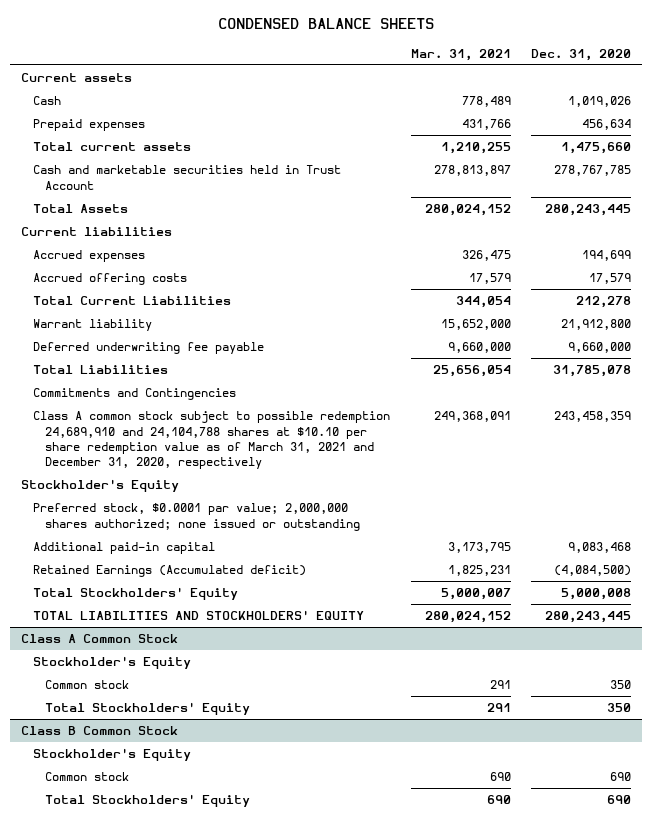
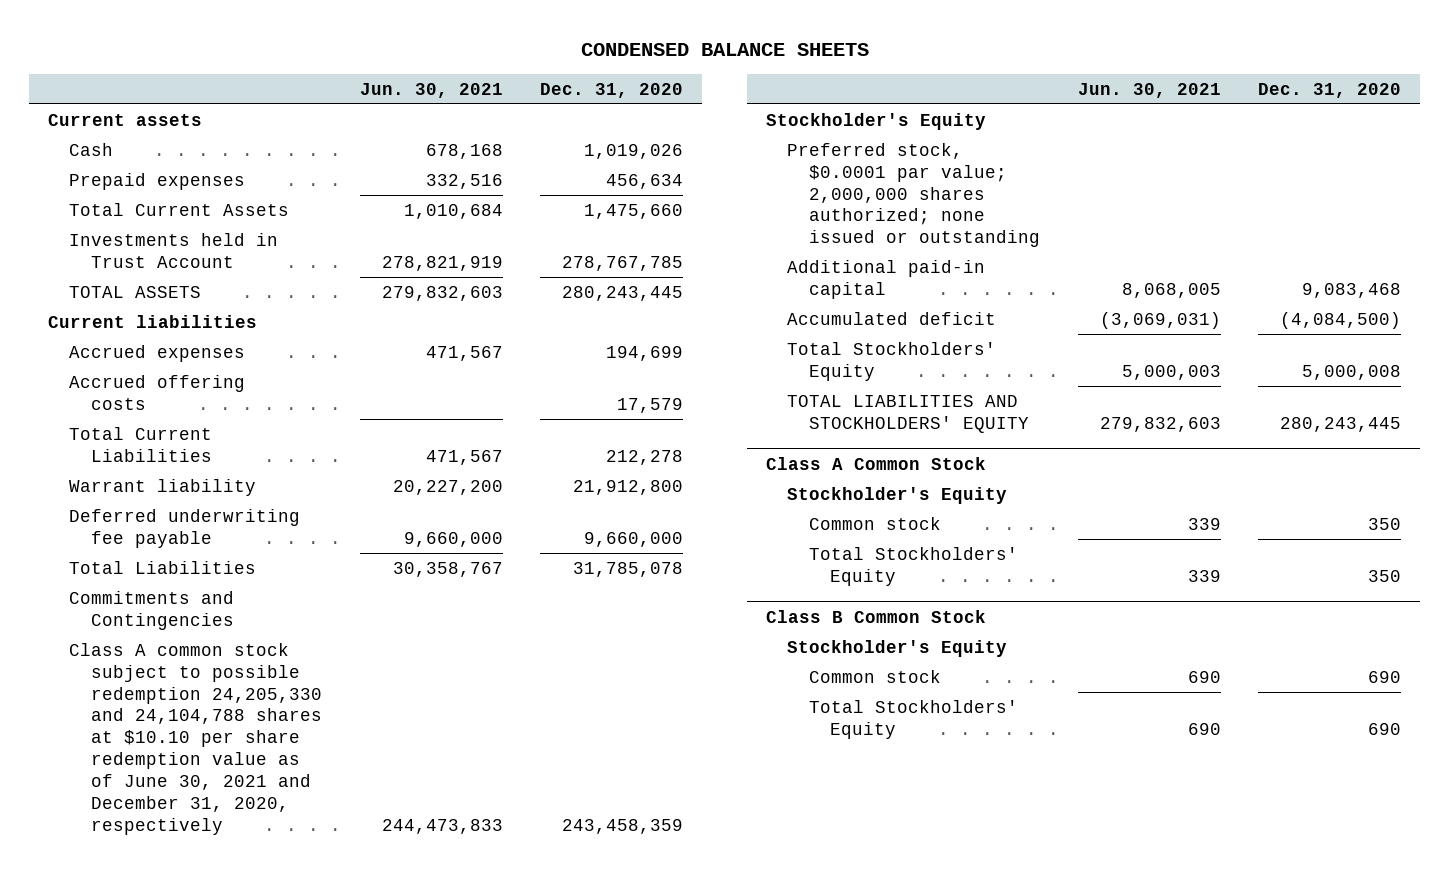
[410,48,511,61] Mar. 31, 2021 -> none
none -> [359,82,503,98] Jun. 30, 2021
[32,142,191,152] Total current assets -> [69,202,290,216] Total Current Assets
[32,165,341,190] Cash and marketable securities held in Trust Account -> [69,232,279,268] Investments held in Trust Account
[32,204,128,214] Total Assets -> [69,285,202,298] TOTAL ASSETS
[32,411,390,470] Class A common stock subject to possible redemption 24,689,910 and 24,104,788 shares at $10.10 per share redemption value as of March 31, 2021 and December 31, 2020, respectively -> [69,642,322,835] Class A common stock subject to possible redemption 24,205,330 and 24,104,788 shares at $10.10 per share redemption value as of June 30, 2021 and December 31, 2020, respectively
[32,565,306,578] Retained Earnings (Accumulated deficit) -> [787,311,997,325] Accumulated deficit

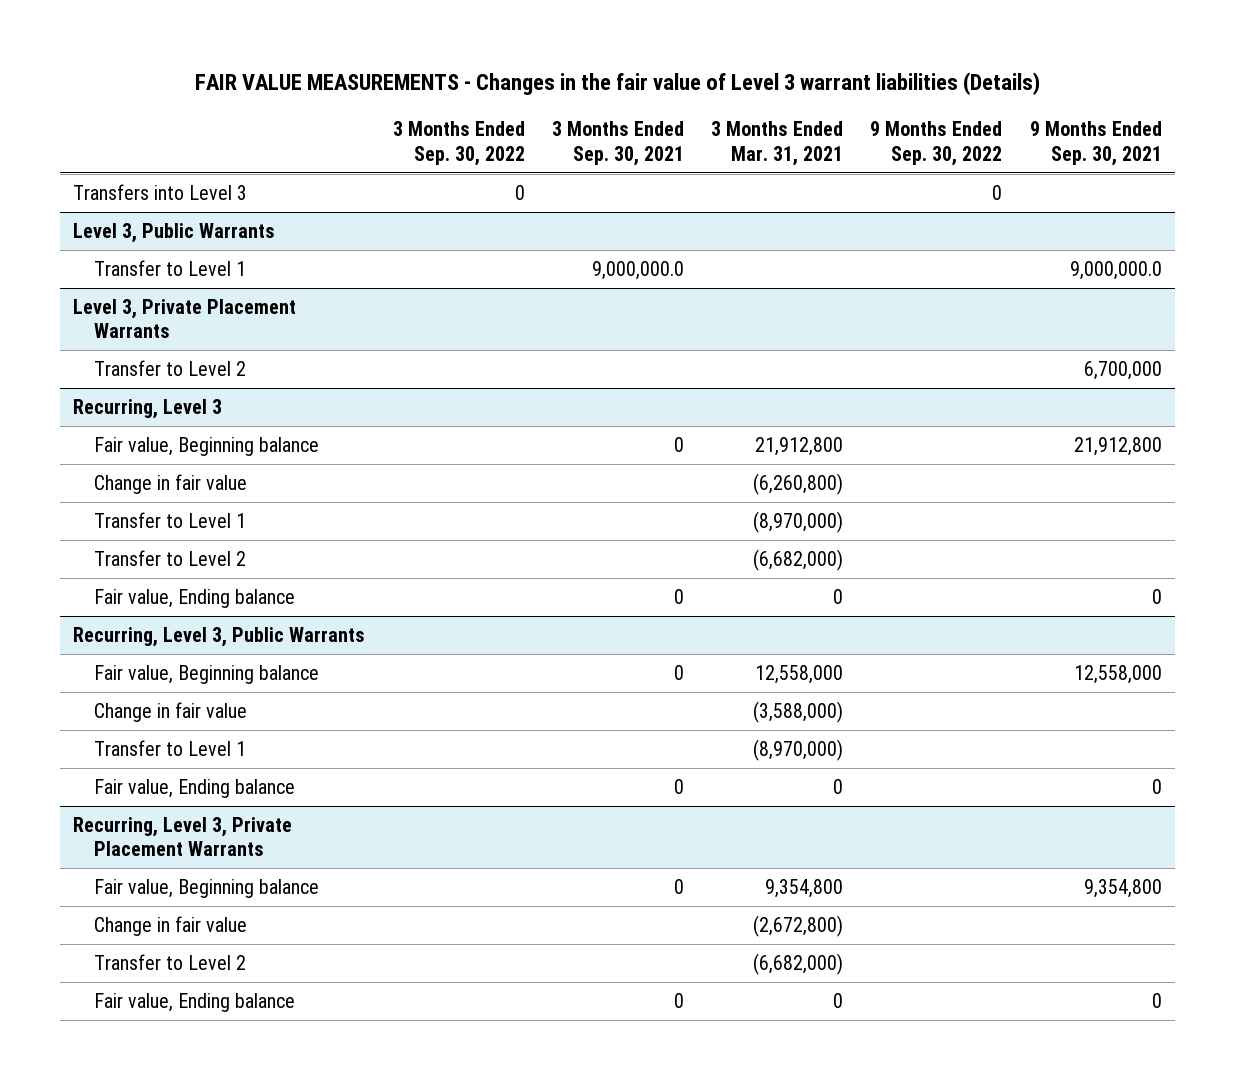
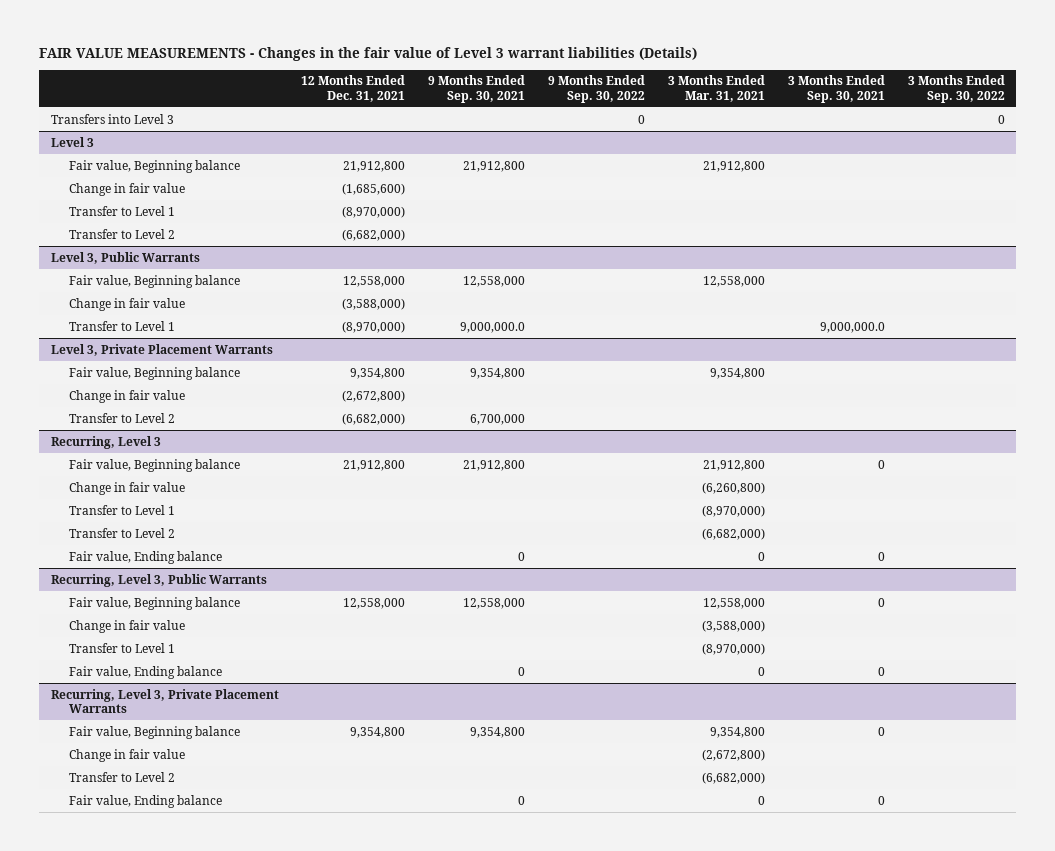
none -> [301,75,406,102] 12 Months Ended Dec. 31, 2021
none -> [50,136,94,147] Level 3
none -> [68,159,240,173] Fair value, Beginning balance
none -> [68,182,185,196] Change in fair value
none -> [68,205,175,216] Transfer to Level 1
none -> [68,228,175,239] Transfer to Level 2
none -> [68,274,240,288] Fair value, Beginning balance
none -> [68,297,185,311] Change in fair value
none -> [68,366,240,380] Fair value, Beginning balance
none -> [68,389,185,403] Change in fair value

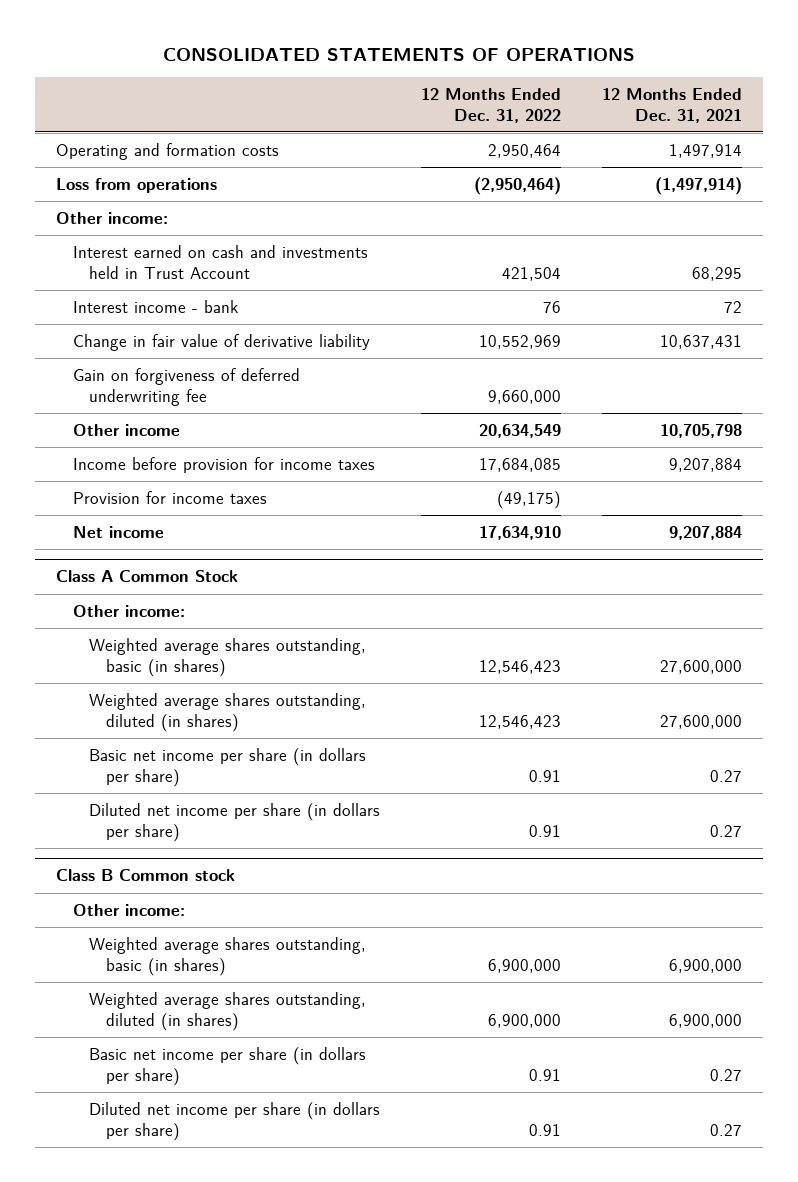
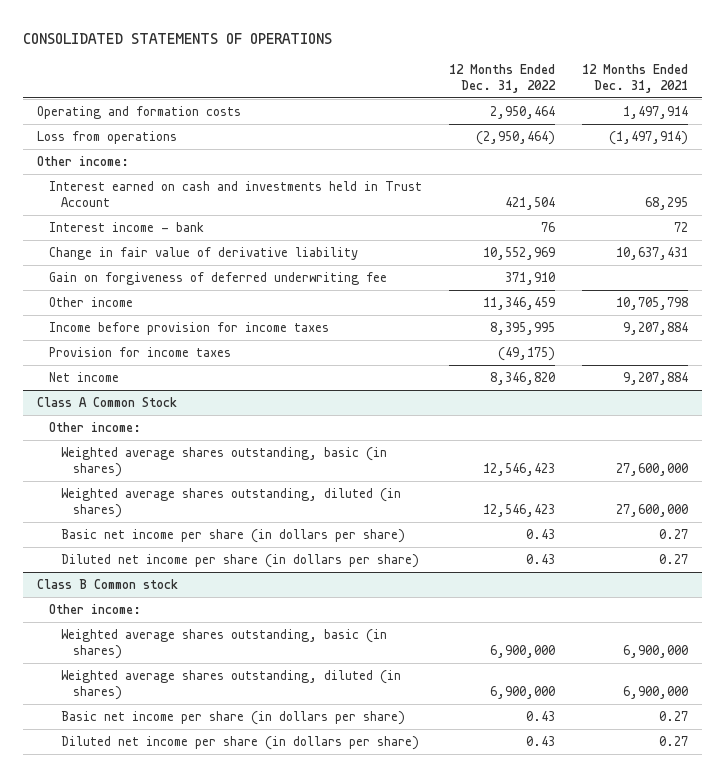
[488,389,562,404] 9,660,000 -> [505,272,556,286] 371,910
[479,423,562,438] 20,634,549 -> [483,297,556,311] 11,346,459
[479,457,562,472] 17,684,085 -> [490,322,556,336] 8,395,995
[479,525,562,540] 17,634,910 -> [490,372,556,386] 8,346,820
[529,769,562,782] 0.91 -> [526,529,556,540] 0.43
[529,824,562,837] 0.91 -> [526,554,556,565] 0.43
[529,1068,562,1081] 0.91 -> [526,711,556,722] 0.43
[529,1123,562,1136] 0.91 -> [526,736,556,747] 0.43

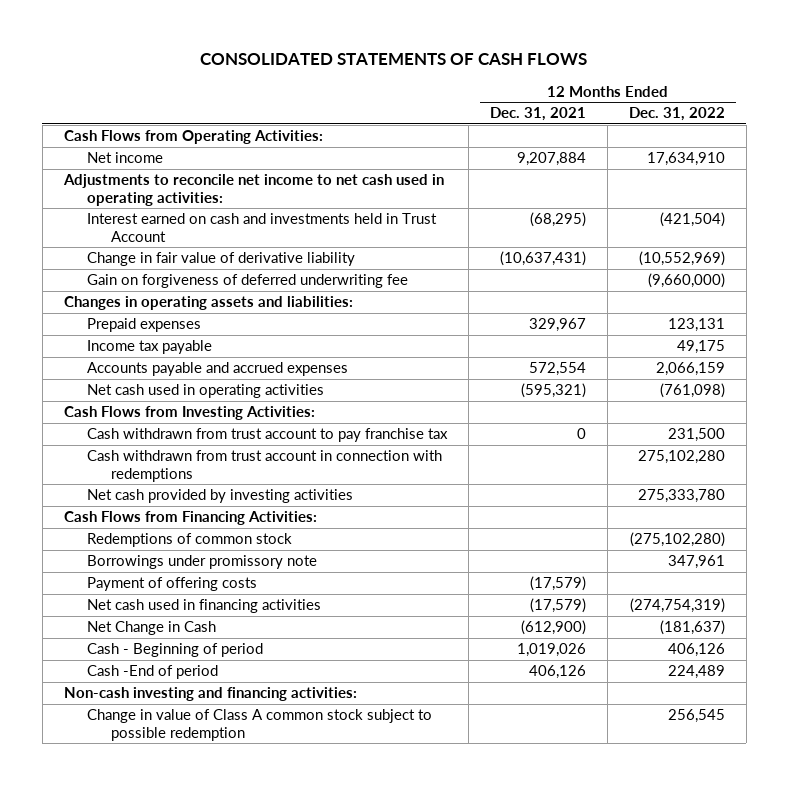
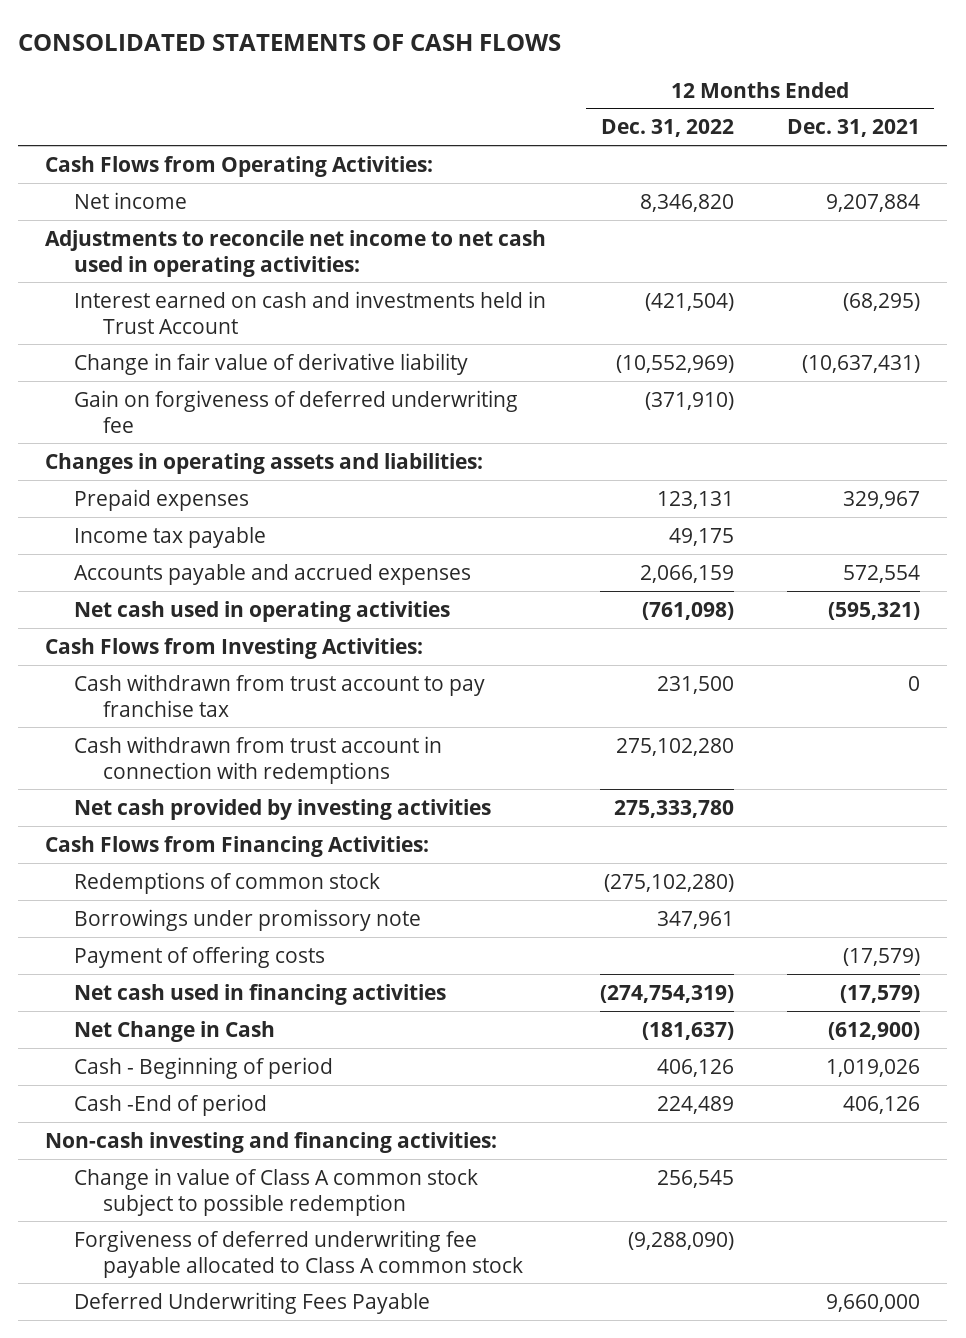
[646,152,725,167] 17,634,910 -> [639,193,734,212] 8,346,820
[647,273,725,289] (9,660,000) -> [644,391,734,410] (371,910)
none -> [74,1229,524,1278] Forgiveness of deferred underwriting fee payable allocated to Class A common stock
none -> [74,1291,431,1314] Deferred Underwriting Fees Payable

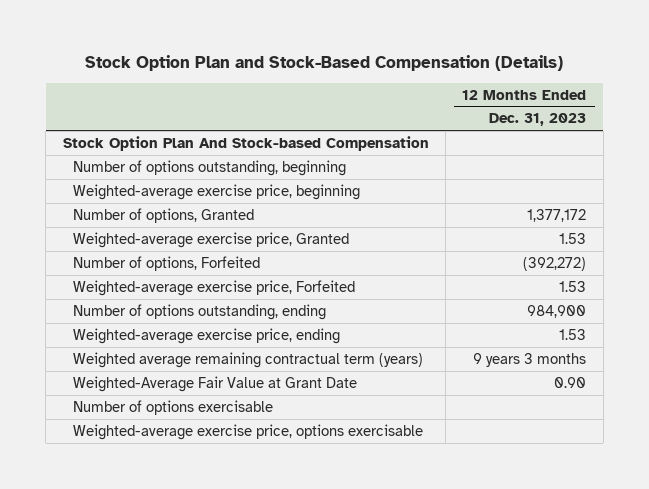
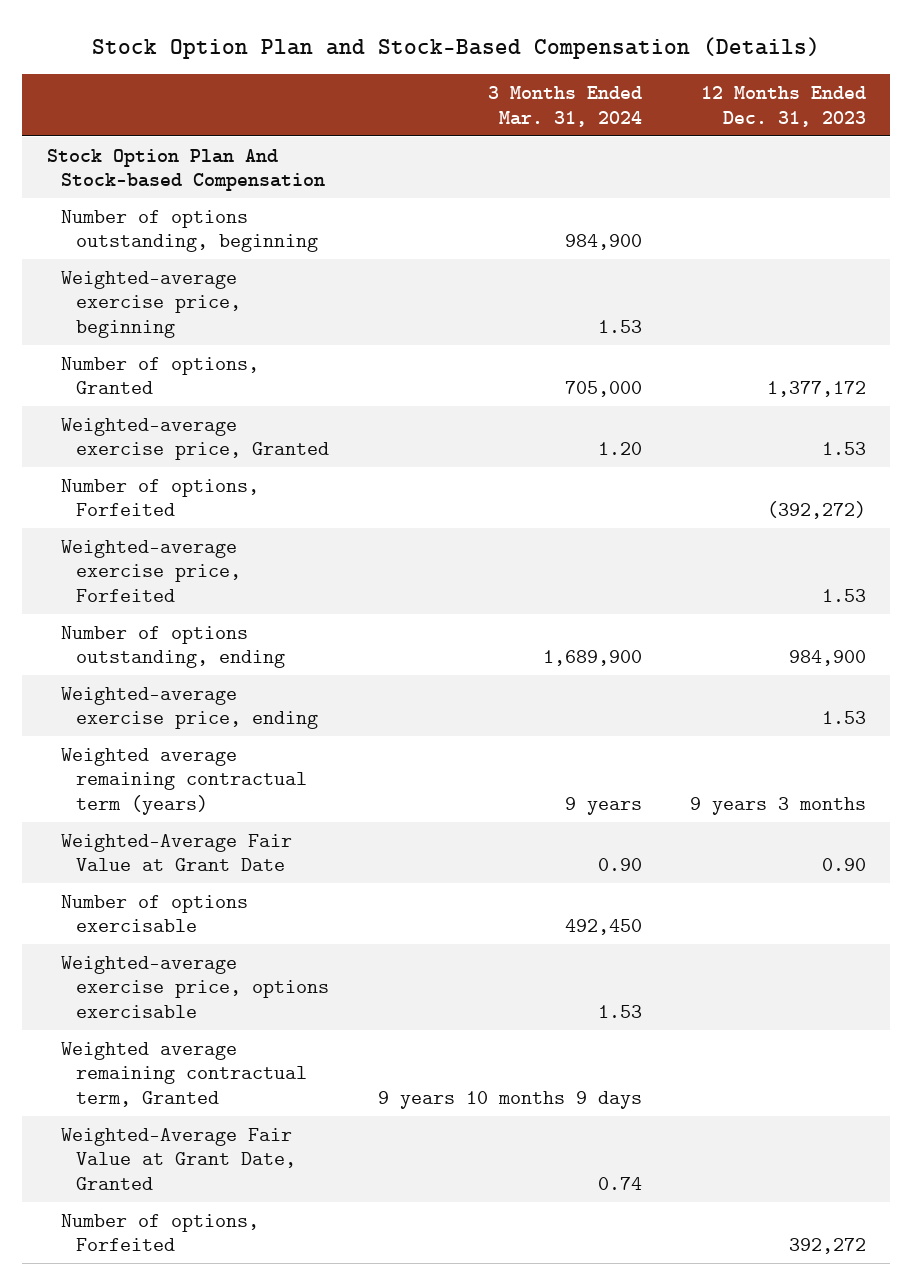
none -> [487,85,642,127] 3 Months Ended Mar. 31, 2024
none -> [61,1041,308,1107] Weighted average remaining contractual term, Granted
none -> [61,1127,297,1190] Weighted-Average Fair Value at Grant Date, Granted
none -> [61,1213,260,1252] Number of options, Forfeited

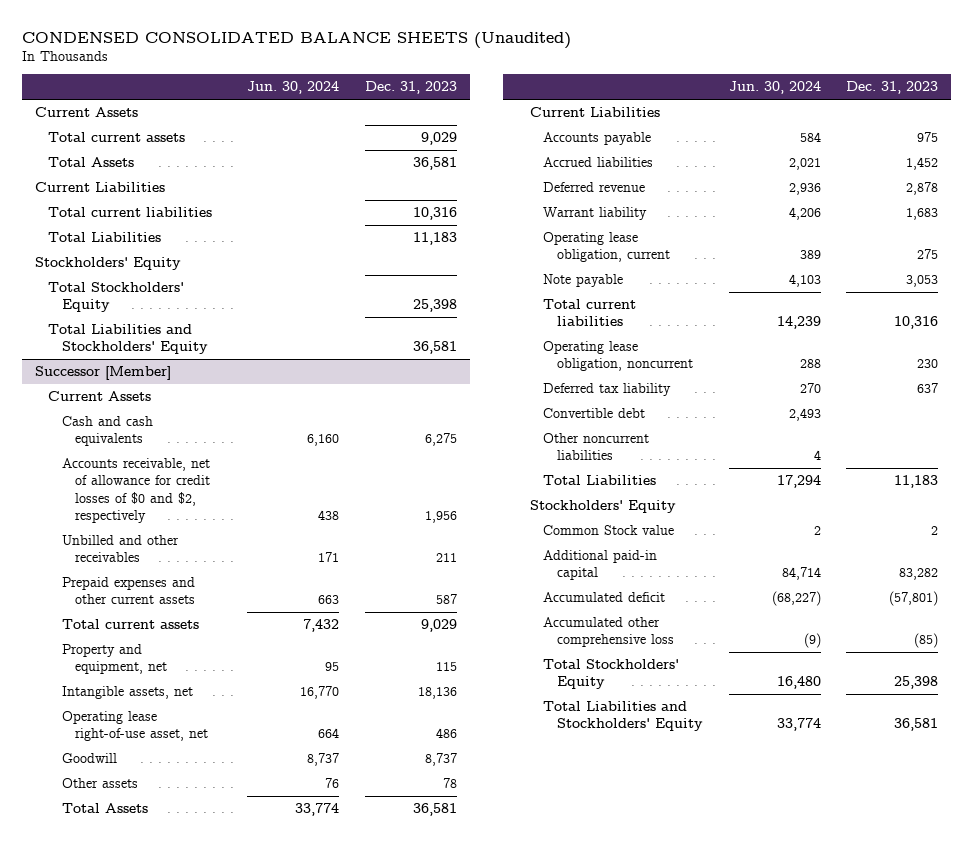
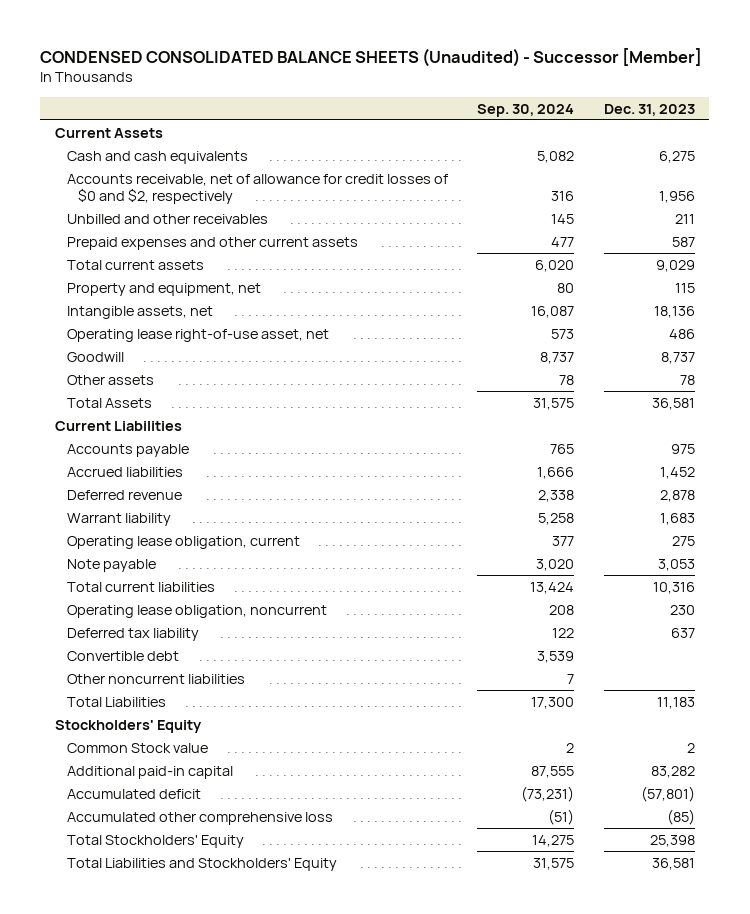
[21,31,571,49] CONDENSED CONSOLIDATED BALANCE SHEETS (Unaudited) -> [40,47,703,67] CONDENSED CONSOLIDATED BALANCE SHEETS (Unaudited) - Successor [Member]
[247,81,340,95] Jun. 30, 2024 -> none
none -> [477,103,575,117] Sep. 30, 2024
[48,132,186,143] Total current assets -> none
[48,157,135,168] Total Assets -> none
[34,182,165,193] Current Liabilities -> none
[48,207,213,218] Total current liabilities -> none
[48,232,162,243] Total Liabilities -> none
[34,257,181,271] Stockholders' Equity -> none
[48,282,185,313] Total Stockholders' Equity -> none
[48,324,208,355] Total Liabilities and Stockholders' Equity -> none
[34,366,171,381] Successor [Member] -> none
[48,391,152,402] Current Assets -> none

